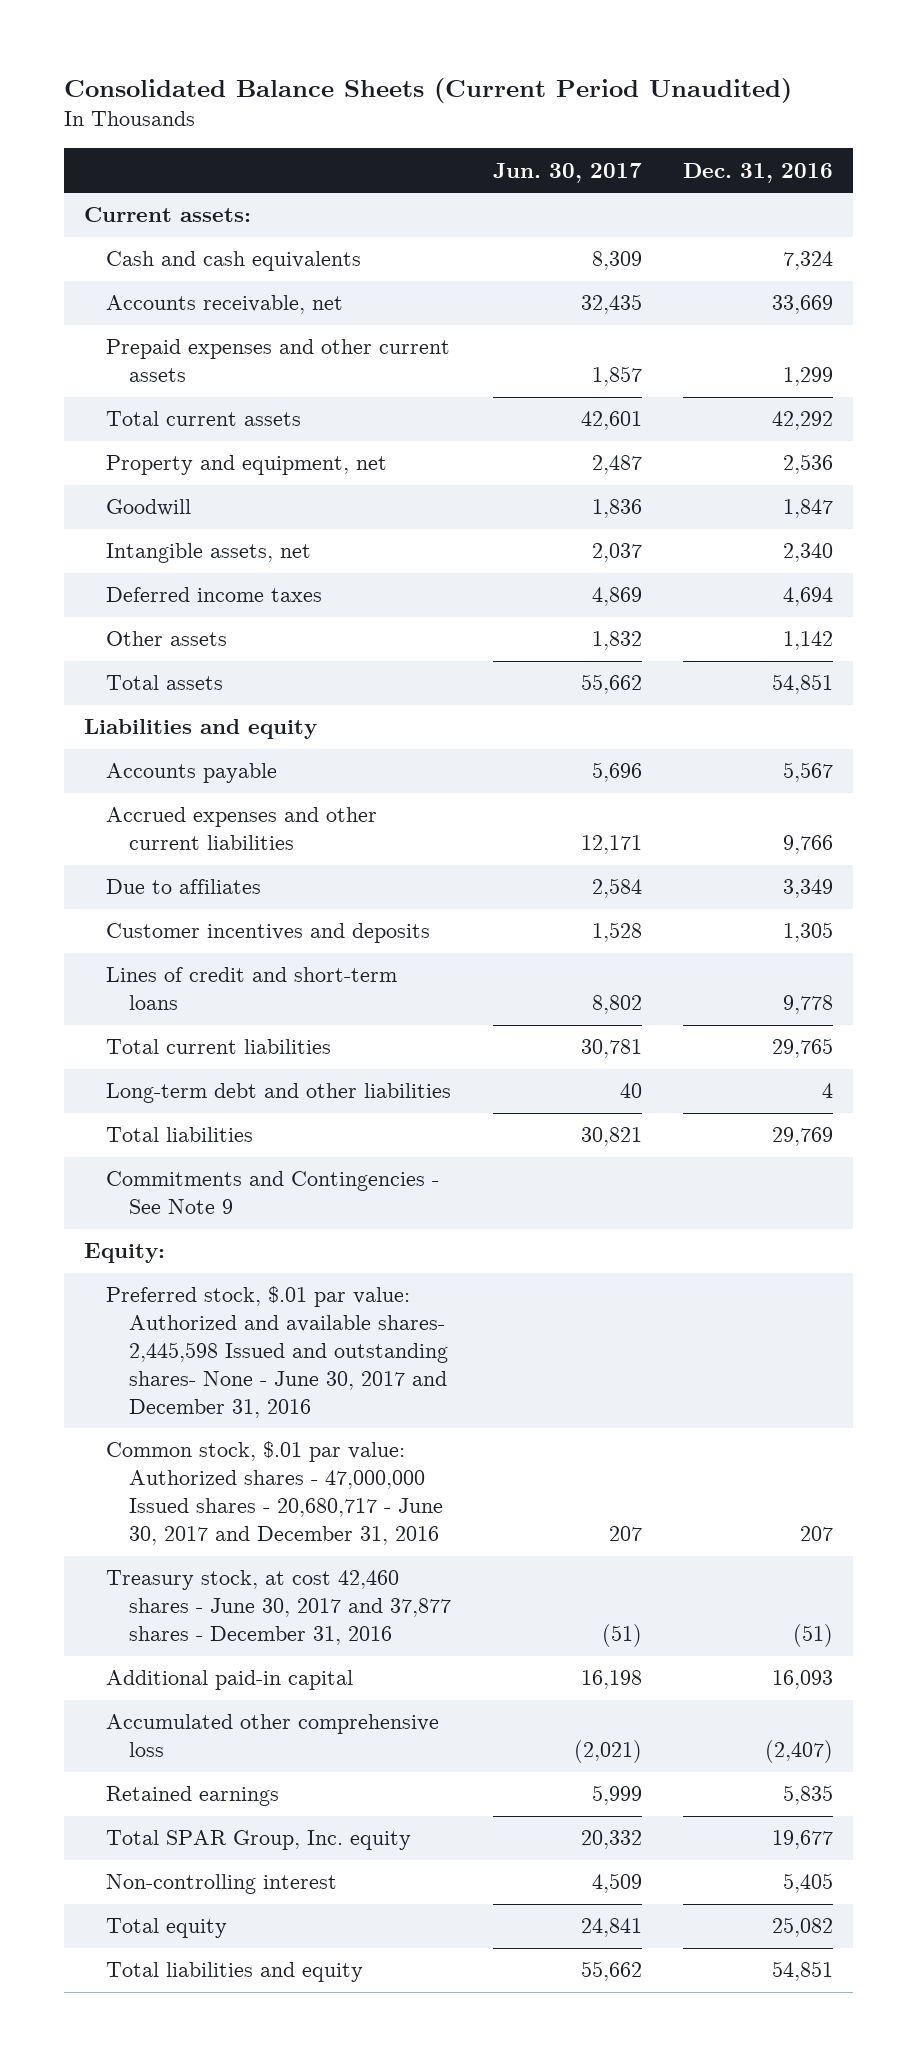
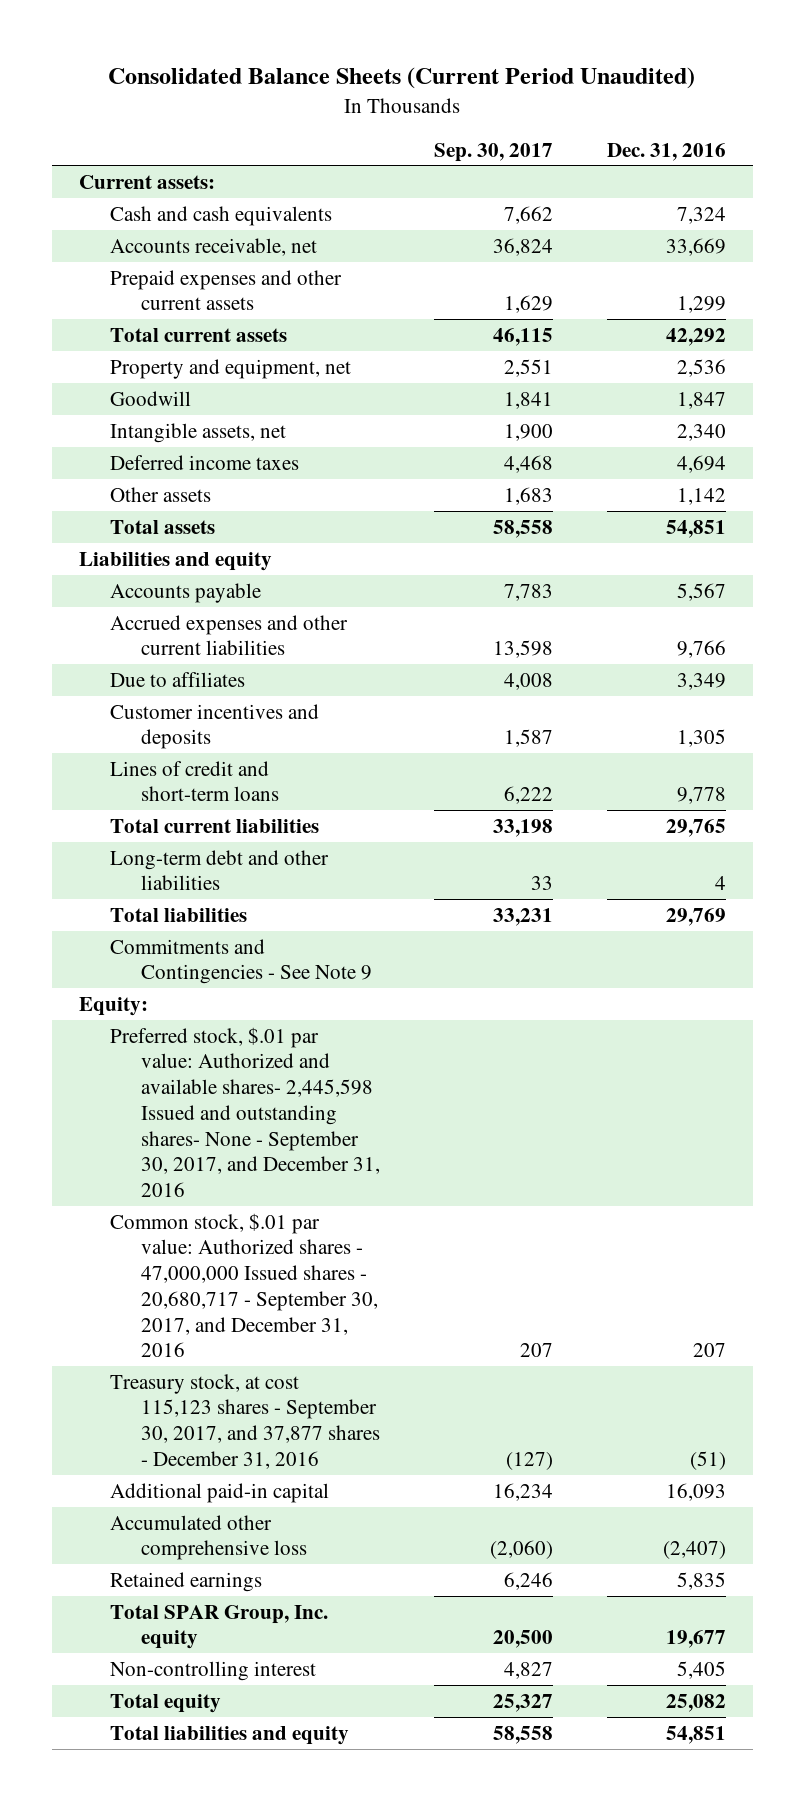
[492,162,642,183] Jun. 30, 2017 -> none
none -> [433,142,553,162] Sep. 30, 2017
[106,1286,448,1418] Preferred stock, $.01 par value: Authorized and available shares- 2,445,598 Issued and outstanding shares- None - June 30, 2017 and December 31, 2016 -> [109,1026,380,1197] Preferred stock, $.01 par value: Authorized and available shares- 2,445,598 Issued and outstanding shares- None - September 30, 2017, and December 31, 2016
[106,1441,443,1545] Common stock, $.01 par value: Authorized shares - 47,000,000 Issued shares - 20,680,717 - June 30, 2017 and December 31, 2016 -> [109,1212,378,1358] Common stock, $.01 par value: Authorized shares - 47,000,000 Issued shares - 20,680,717 - September 30, 2017, and December 31, 2016
[106,1570,451,1646] Treasury stock, at cost 42,460 shares - June 30, 2017 and 37,877 shares - December 31, 2016 -> [109,1373,380,1469] Treasury stock, at cost 115,123 shares - September 30, 2017, and 37,877 shares - December 31, 2016

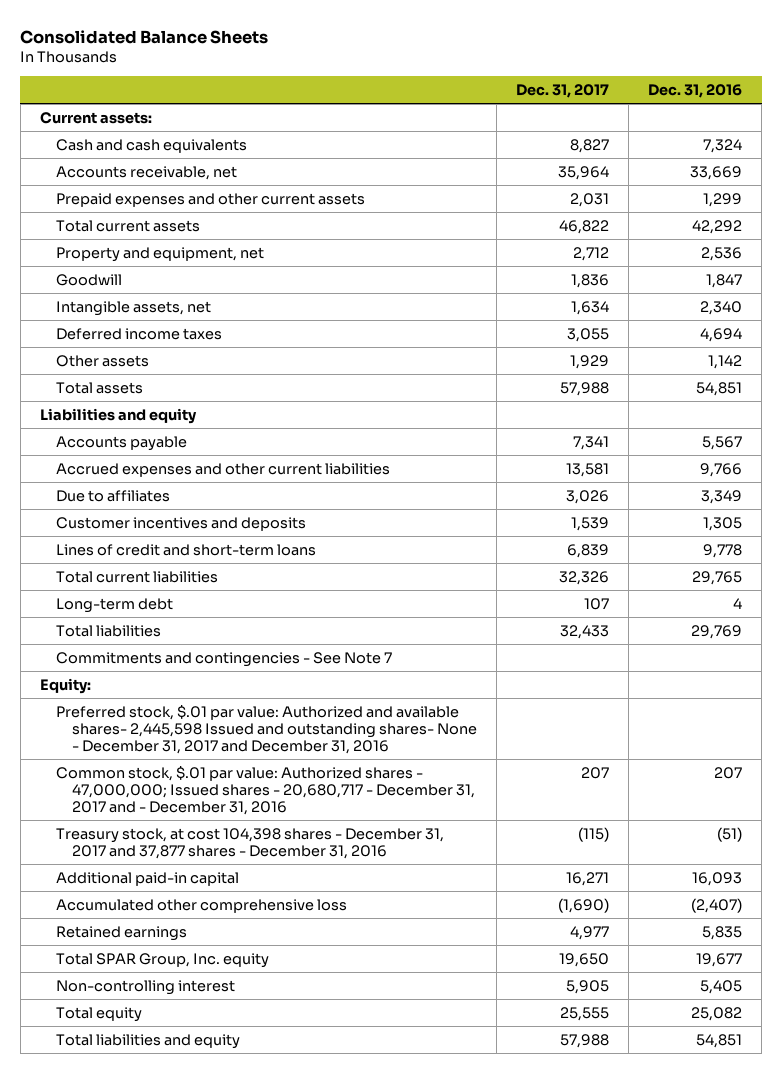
[108,67,696,90] Consolidated Balance Sheets (Current Period Unaudited) -> [20,29,269,44] Consolidated Balance Sheets
[433,142,553,162] Sep. 30, 2017 -> none
none -> [516,83,610,98] Dec. 31, 2017
[109,849,329,891] Long-term debt and other liabilities -> [56,597,174,613] Long-term debt
[109,938,372,985] Commitments and Contingencies - See Note 9 -> [56,651,393,667] Commitments and contingencies - See Note 7
[109,1026,380,1197] Preferred stock, $.01 par value: Authorized and available shares- 2,445,598 Issued and outstanding shares- None - September 30, 2017, and December 31, 2016 -> [56,704,478,755] Preferred stock, $.01 par value: Authorized and available shares- 2,445,598 Issued and outstanding shares- None - December 31, 2017 and December 31, 2016
[109,1212,378,1358] Common stock, $.01 par value: Authorized shares - 47,000,000 Issued shares - 20,680,717 - September 30, 2017, and December 31, 2016 -> [56,765,476,816] Common stock, $.01 par value: Authorized shares - 47,000,000; Issued shares - 20,680,717 - December 31, 2017 and - December 31, 2016
[109,1373,380,1469] Treasury stock, at cost 115,123 shares - September 30, 2017, and 37,877 shares - December 31, 2016 -> [56,827,445,859] Treasury stock, at cost 104,398 shares - December 31, 2017 and 37,877 shares - December 31, 2016

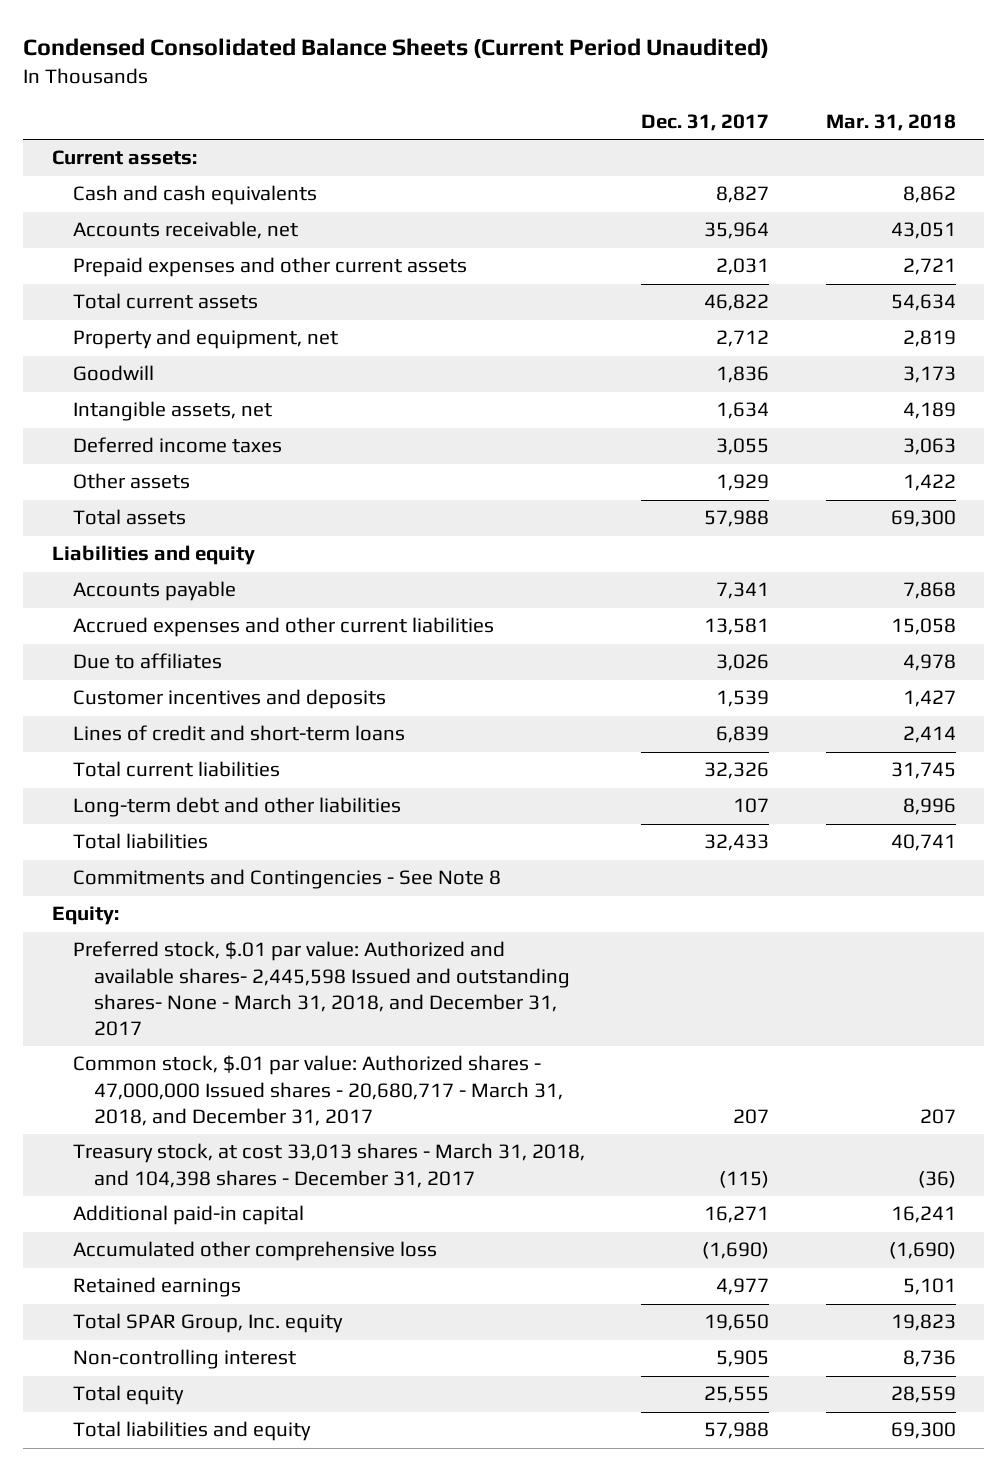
[20,29,269,44] Consolidated Balance Sheets -> [23,38,770,59] Condensed Consolidated Balance Sheets (Current Period Unaudited)
[648,83,743,98] Dec. 31, 2016 -> none
none -> [825,114,956,132] Mar. 31, 2018
[56,597,174,613] Long-term debt -> [72,797,401,818] Long-term debt and other liabilities
[56,651,393,667] Commitments and contingencies - See Note 7 -> [72,869,501,890] Commitments and Contingencies - See Note 8
[56,704,478,755] Preferred stock, $.01 par value: Authorized and available shares- 2,445,598 Issued and outstanding shares- None - December 31, 2017 and December 31, 2016 -> [72,941,571,1037] Preferred stock, $.01 par value: Authorized and available shares- 2,445,598 Issued and outstanding shares- None - March 31, 2018, and December 31, 2017
[56,765,476,816] Common stock, $.01 par value: Authorized shares - 47,000,000; Issued shares - 20,680,717 - December 31, 2017 and - December 31, 2016 -> [72,1055,564,1126] Common stock, $.01 par value: Authorized shares - 47,000,000 Issued shares - 20,680,717 - March 31, 2018, and December 31, 2017
[56,827,445,859] Treasury stock, at cost 104,398 shares - December 31, 2017 and 37,877 shares - December 31, 2016 -> [72,1143,585,1188] Treasury stock, at cost 33,013 shares - March 31, 2018, and 104,398 shares - December 31, 2017

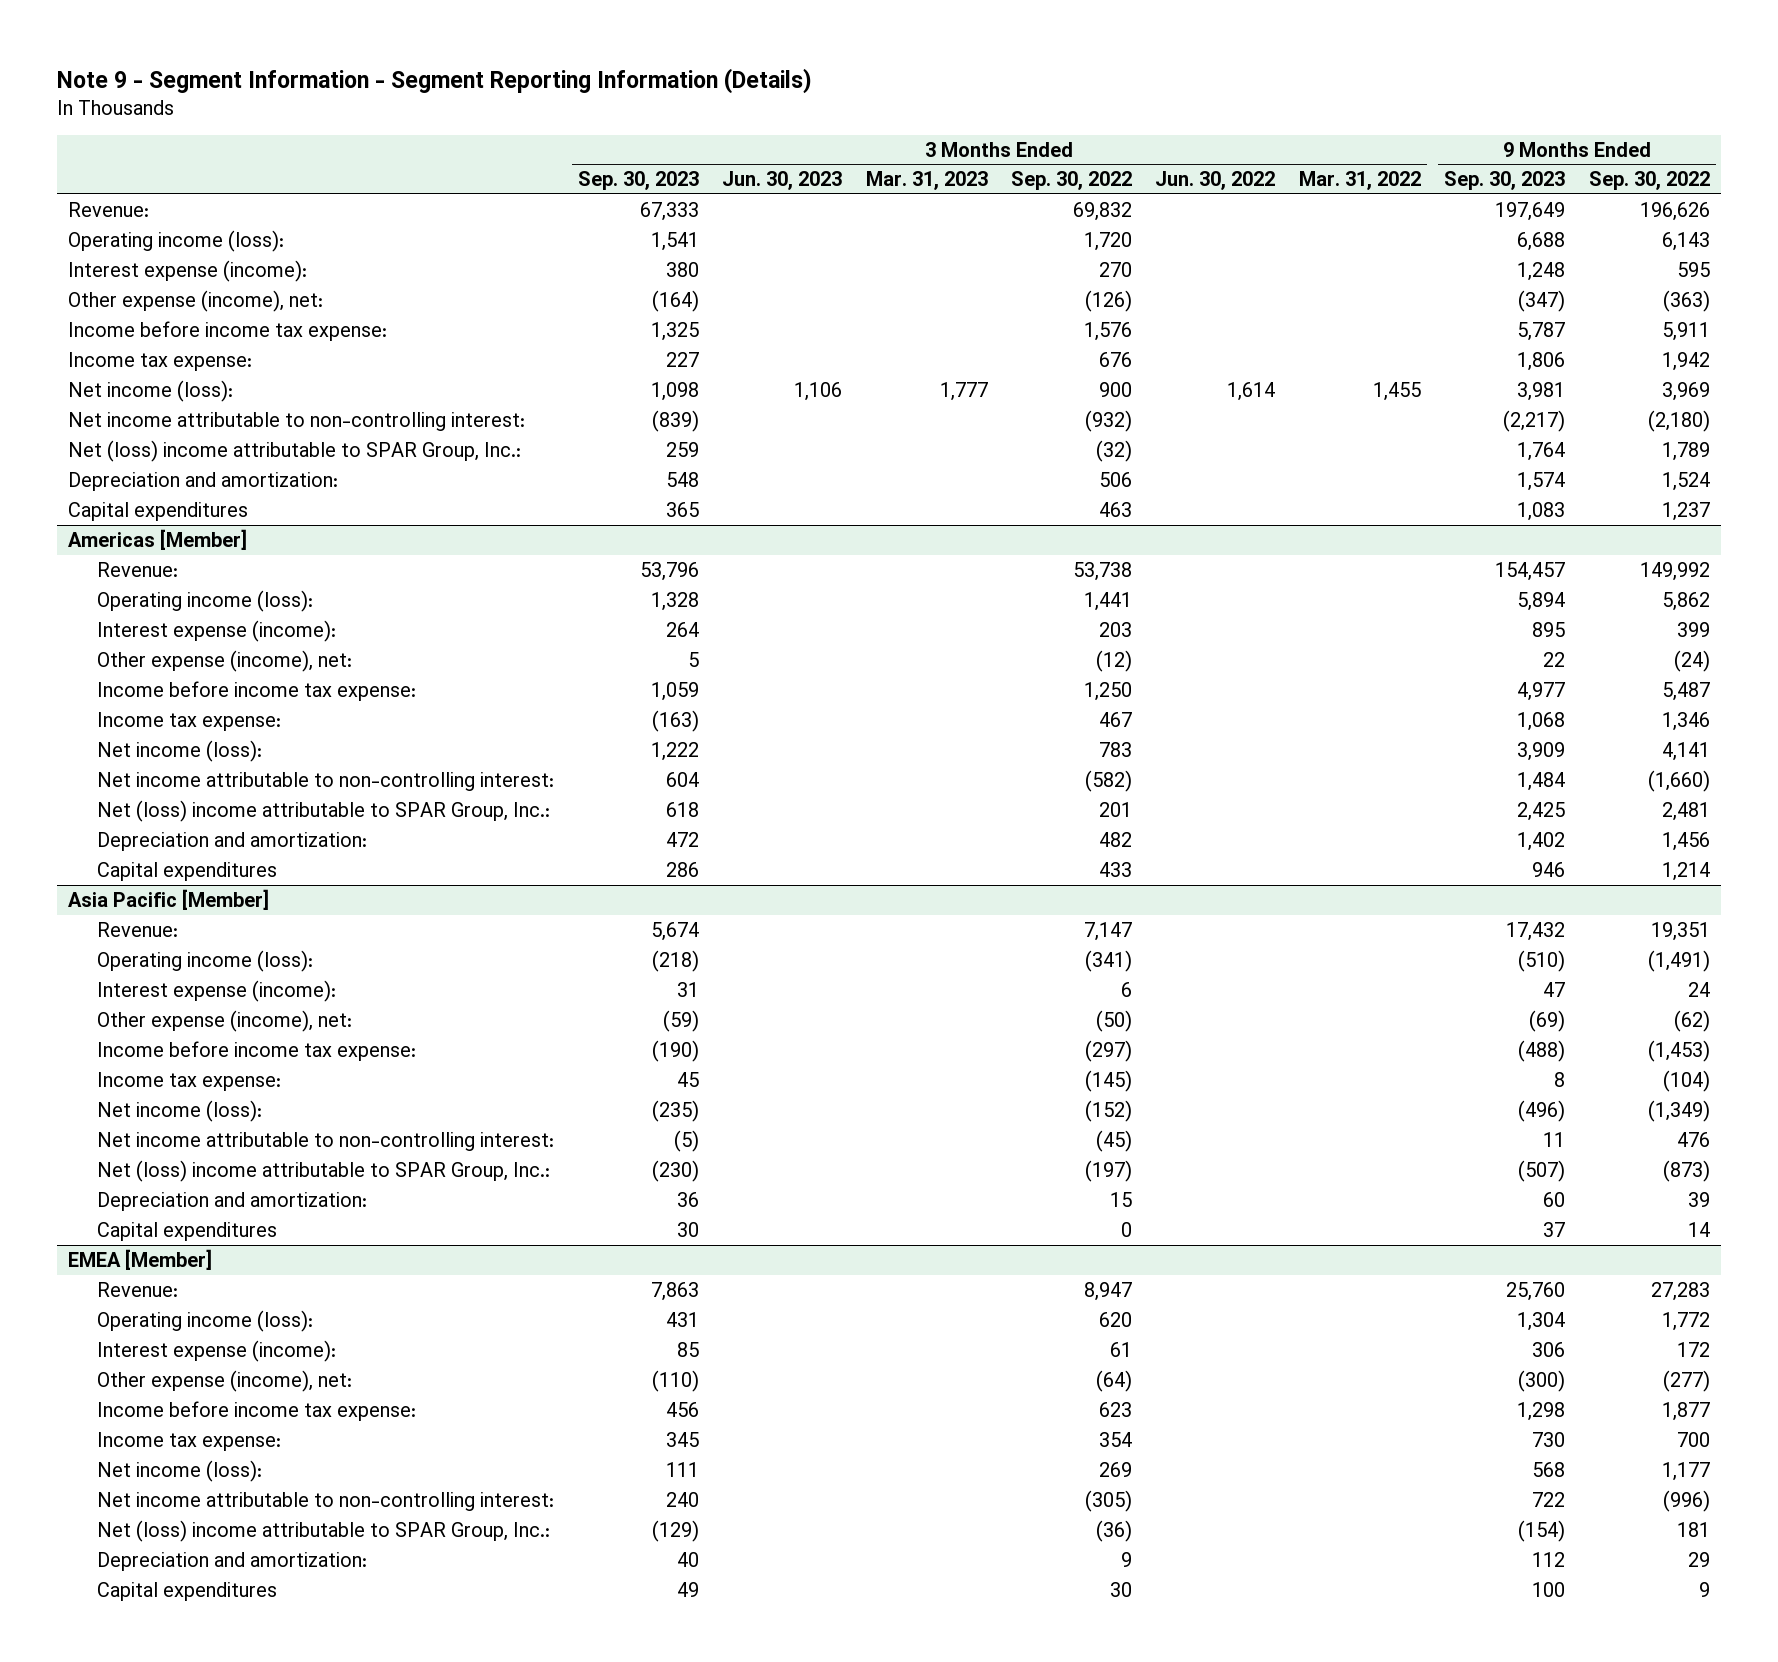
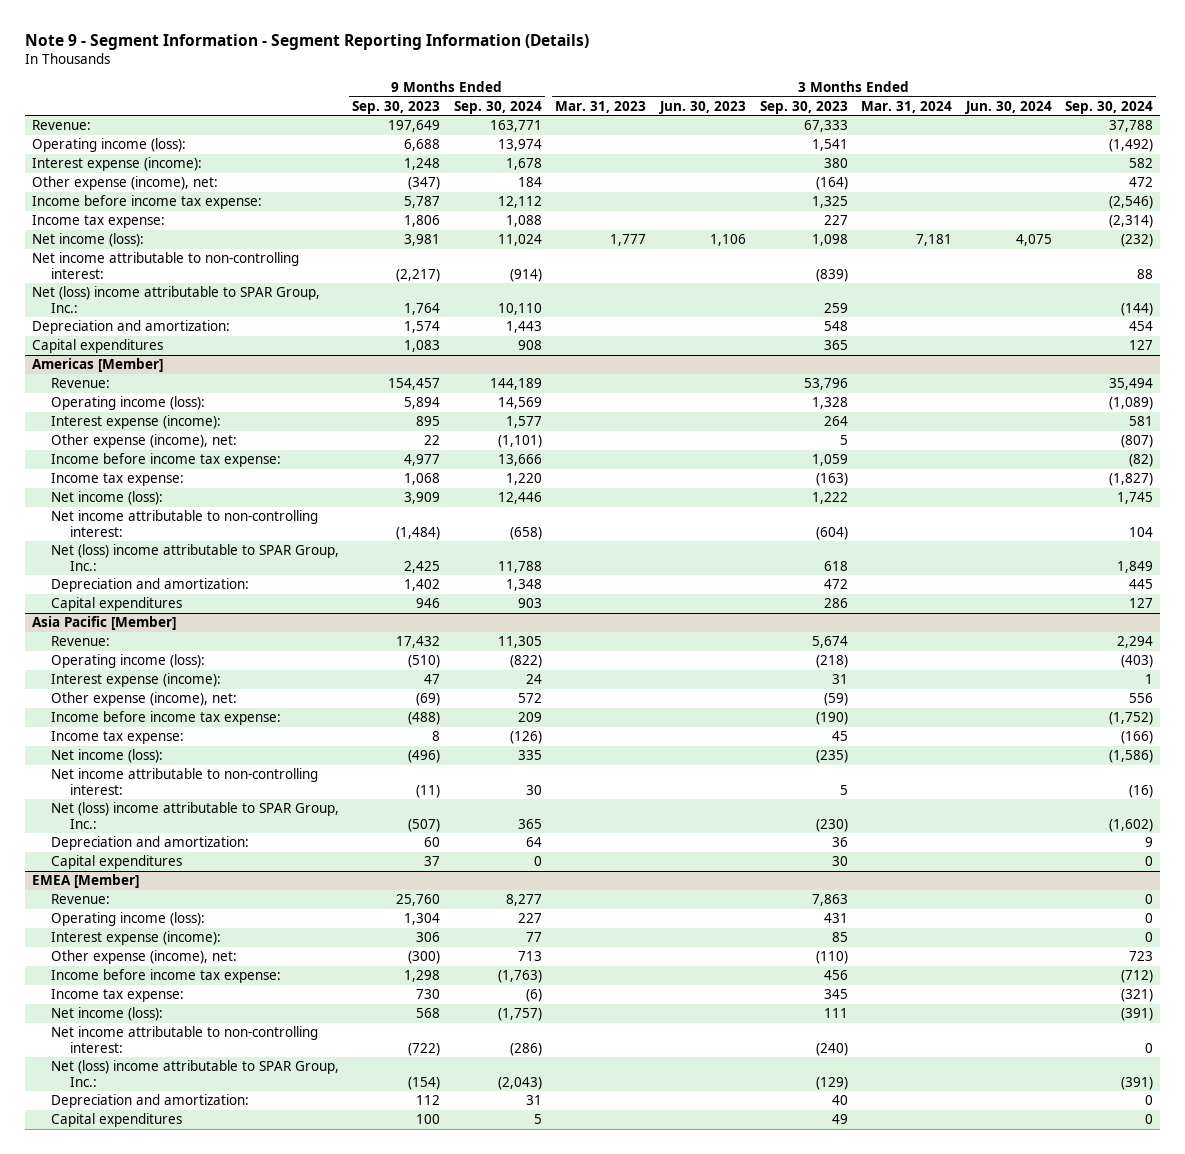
[1011,171,1133,191] Sep. 30, 2022 -> none
[1155,171,1276,191] Jun. 30, 2022 -> none
[1298,171,1421,191] Mar. 31, 2022 -> none
[1588,171,1710,191] Sep. 30, 2022 -> none
none -> [453,100,542,114] Sep. 30, 2024
none -> [861,100,953,113] Mar. 31, 2024
none -> [964,100,1052,114] Jun. 30, 2024
none -> [1065,100,1154,114] Sep. 30, 2024
[665,771,699,787] 604 -> [815,526,848,540] (604)
[1517,771,1566,791] 1,484 -> [396,526,441,540] (1,484)
[673,1129,699,1152] (5) -> [839,784,848,795] 5
[1543,1131,1566,1147] 11 -> [416,784,441,798] (11)
[665,1491,699,1507] 240 -> [815,1042,848,1056] (240)
[1532,1491,1566,1507] 722 -> [408,1042,441,1056] (722)

